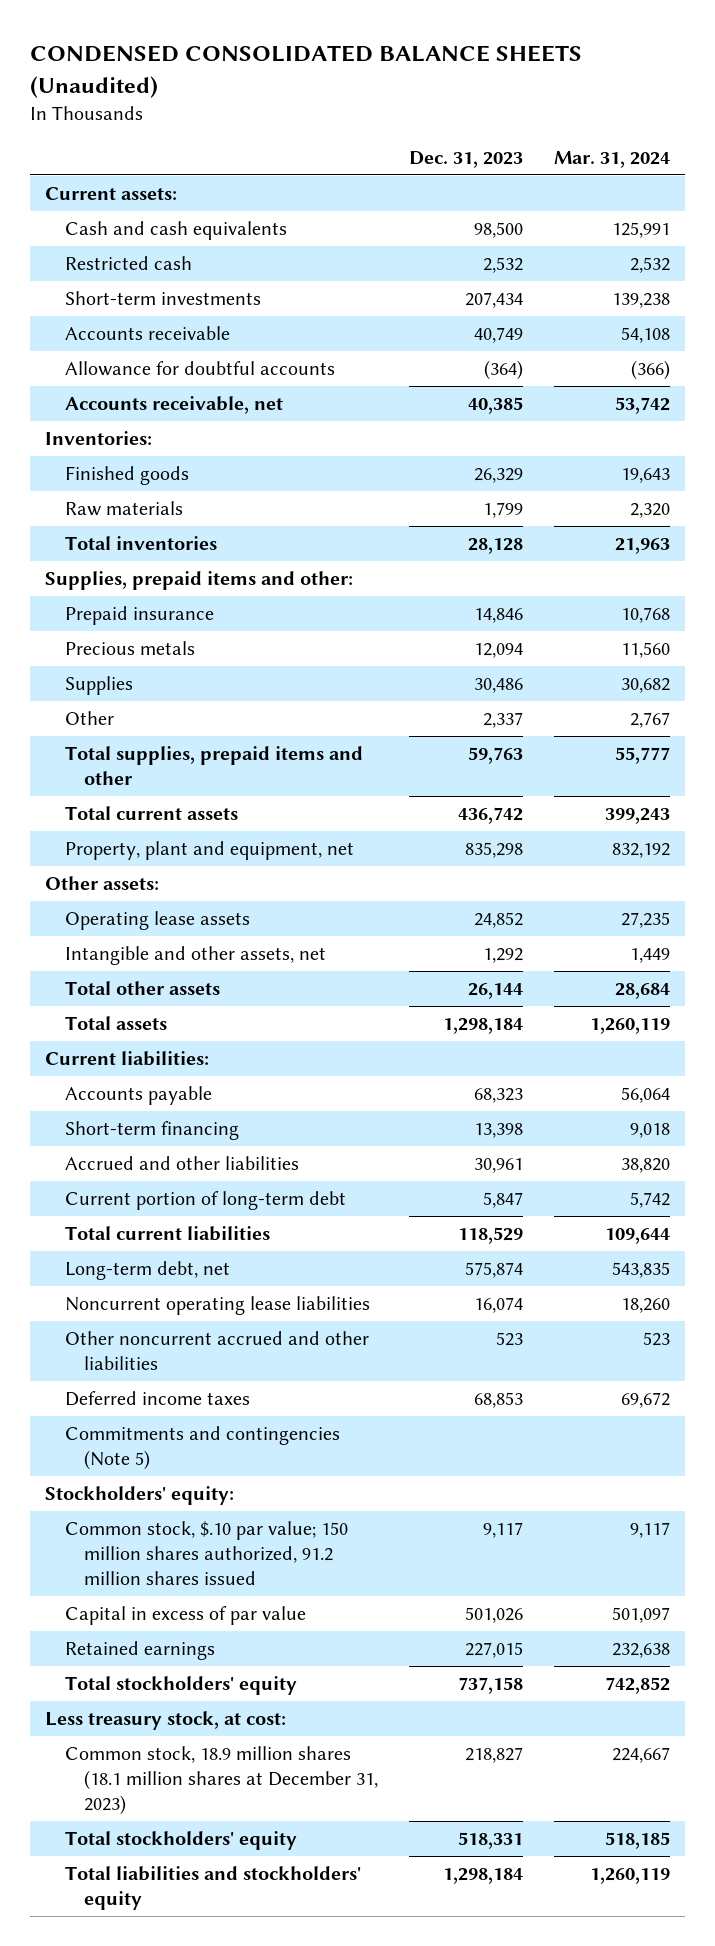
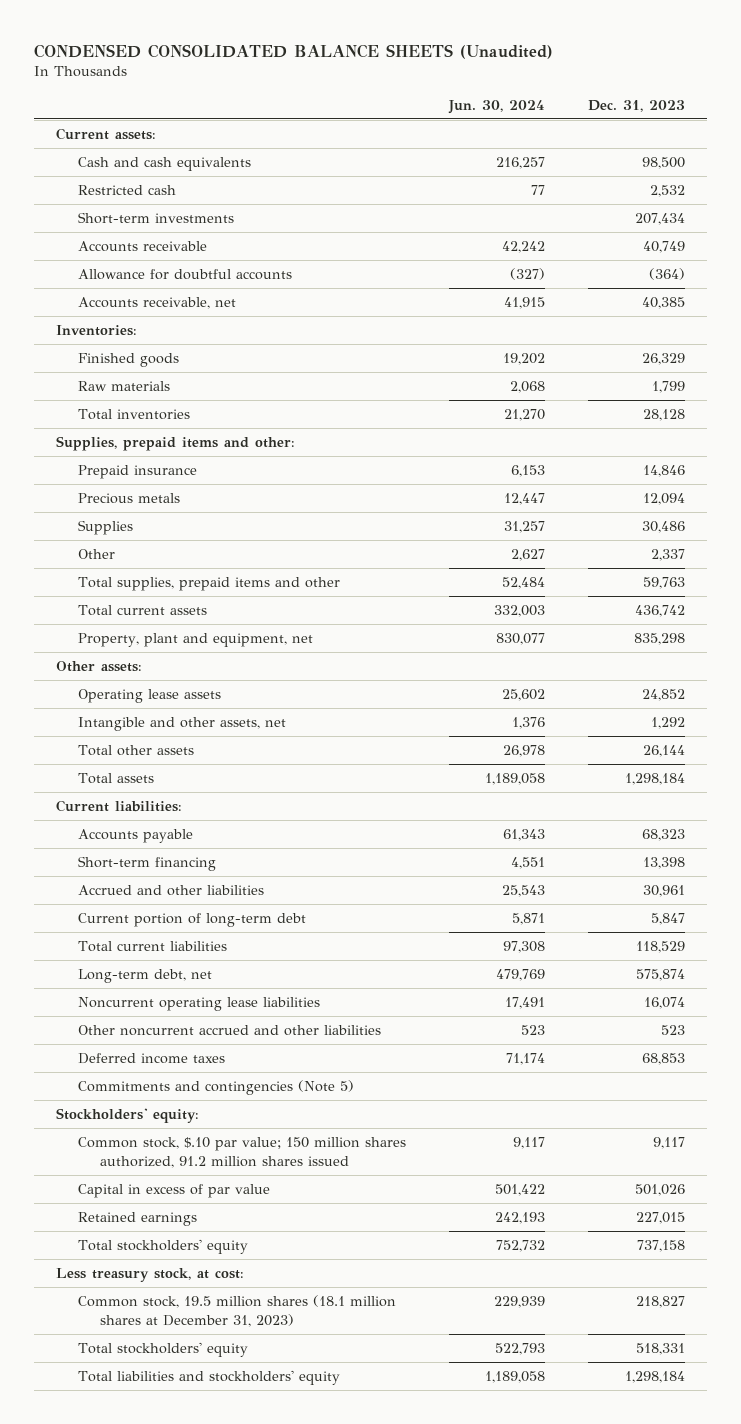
[553,151,670,169] Mar. 31, 2024 -> none
none -> [448,99,546,114] Jun. 30, 2024
[64,1745,379,1816] Common stock, 18.9 million shares (18.1 million shares at December 31, 2023) -> [77,1295,396,1327] Common stock, 19.5 million shares (18.1 million shares at December 31, 2023)

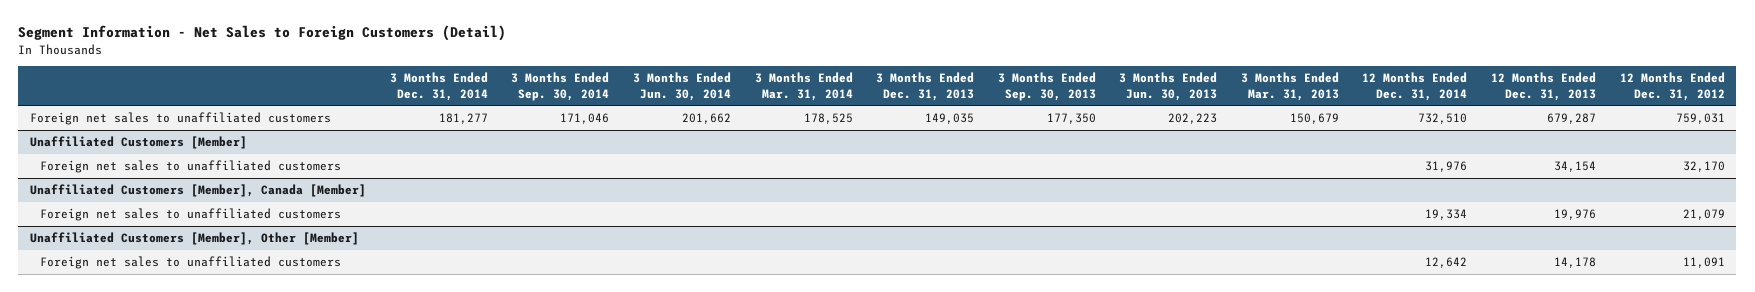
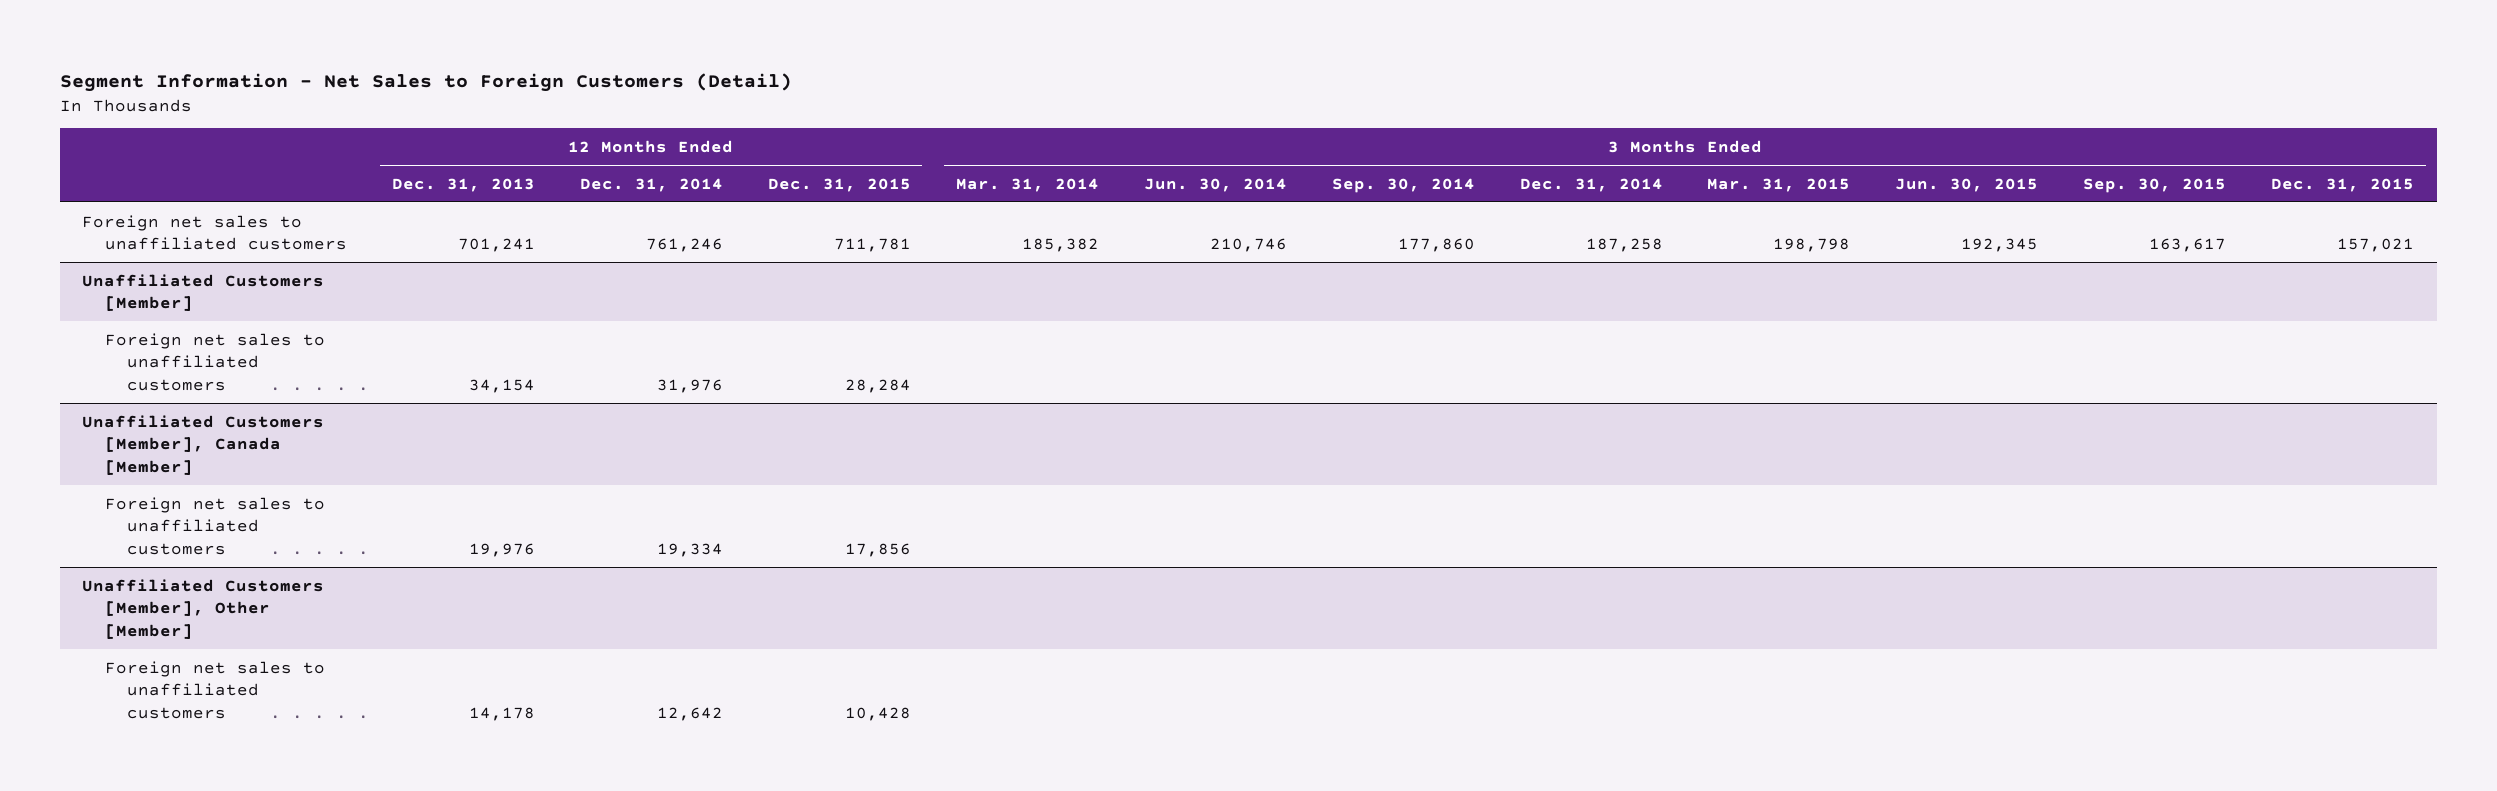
[876,72,975,101] 3 Months Ended Dec. 31, 2013 -> none
[997,72,1096,101] 3 Months Ended Sep. 30, 2013 -> none
[1119,72,1218,101] 3 Months Ended Jun. 30, 2013 -> none
[1240,72,1339,101] 3 Months Ended Mar. 31, 2013 -> none
[1619,72,1725,101] 12 Months Ended Dec. 31, 2012 -> none
none -> [767,177,911,192] Dec. 31, 2015
none -> [1707,177,1851,192] Mar. 31, 2015
none -> [1895,177,2039,192] Jun. 30, 2015
none -> [2083,177,2227,193] Sep. 30, 2015
none -> [2271,177,2415,192] Dec. 31, 2015
[438,113,488,125] 181,277 -> [1585,238,1663,253] 187,258
[560,113,610,125] 171,046 -> [1397,238,1475,253] 177,860
[681,113,731,125] 201,662 -> [1209,238,1287,253] 210,746
[803,113,853,125] 178,525 -> [1021,238,1099,253] 185,382
[1418,113,1468,125] 732,510 -> [645,238,723,253] 761,246
[1547,113,1597,125] 679,287 -> [457,238,535,253] 701,241

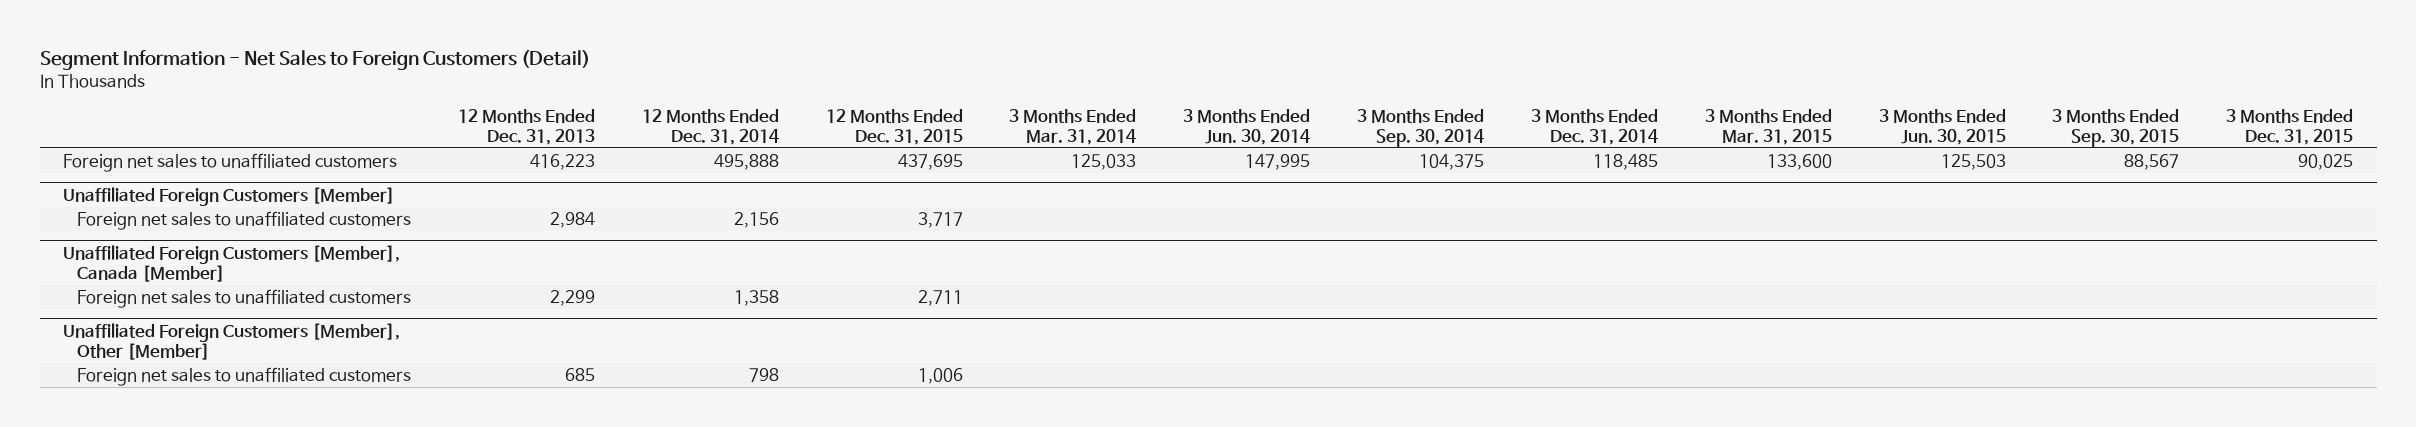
[457,238,535,253] 701,241 -> [530,153,596,170] 416,223
[645,238,723,253] 761,246 -> [713,153,779,170] 495,888
[833,238,911,253] 711,781 -> [897,153,963,170] 437,695
[1021,238,1099,253] 185,382 -> [1071,153,1137,170] 125,033
[1209,238,1287,253] 210,746 -> [1245,153,1311,170] 147,995
[1397,238,1475,253] 177,860 -> [1419,153,1485,170] 104,375
[1585,238,1663,253] 187,258 -> [1592,153,1658,170] 118,485
[1773,238,1851,253] 198,798 -> [1766,153,1832,170] 133,600
[1961,238,2039,253] 192,345 -> [1940,153,2006,170] 125,503
[2149,238,2227,253] 163,617 -> [2124,153,2180,170] 88,567
[2337,238,2415,253] 157,021 -> [2298,153,2354,170] 90,025
[82,273,325,312] Unaffiliated Customers [Member] -> [62,186,395,206] Unaffiliated Foreign Customers [Member]
[468,379,535,394] 34,154 -> [550,211,596,228] 2,984
[656,379,723,394] 31,976 -> [733,211,779,228] 2,156
[844,379,911,394] 28,284 -> [917,211,963,228] 3,717
[82,414,325,476] Unaffiliated Customers [Member], Canada [Member] -> [62,244,400,282] Unaffiliated Foreign Customers [Member], Canada [Member]
[468,543,535,558] 19,976 -> [550,289,596,306] 2,299
[656,543,723,558] 19,334 -> [733,289,779,306] 1,358
[844,543,911,558] 17,856 -> [917,289,963,306] 2,711
[82,578,325,640] Unaffiliated Customers [Member], Other [Member] -> [62,322,400,360] Unaffiliated Foreign Customers [Member], Other [Member]
[468,707,535,722] 14,178 -> [565,367,596,381] 685
[656,707,723,722] 12,642 -> [748,367,779,382] 798
[844,707,911,722] 10,428 -> [917,367,963,384] 1,006

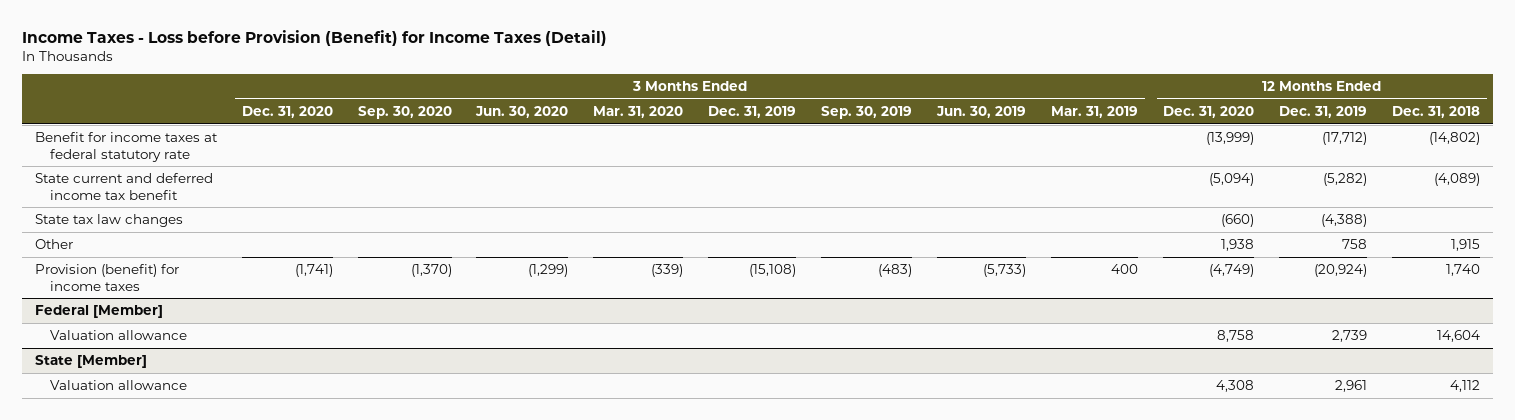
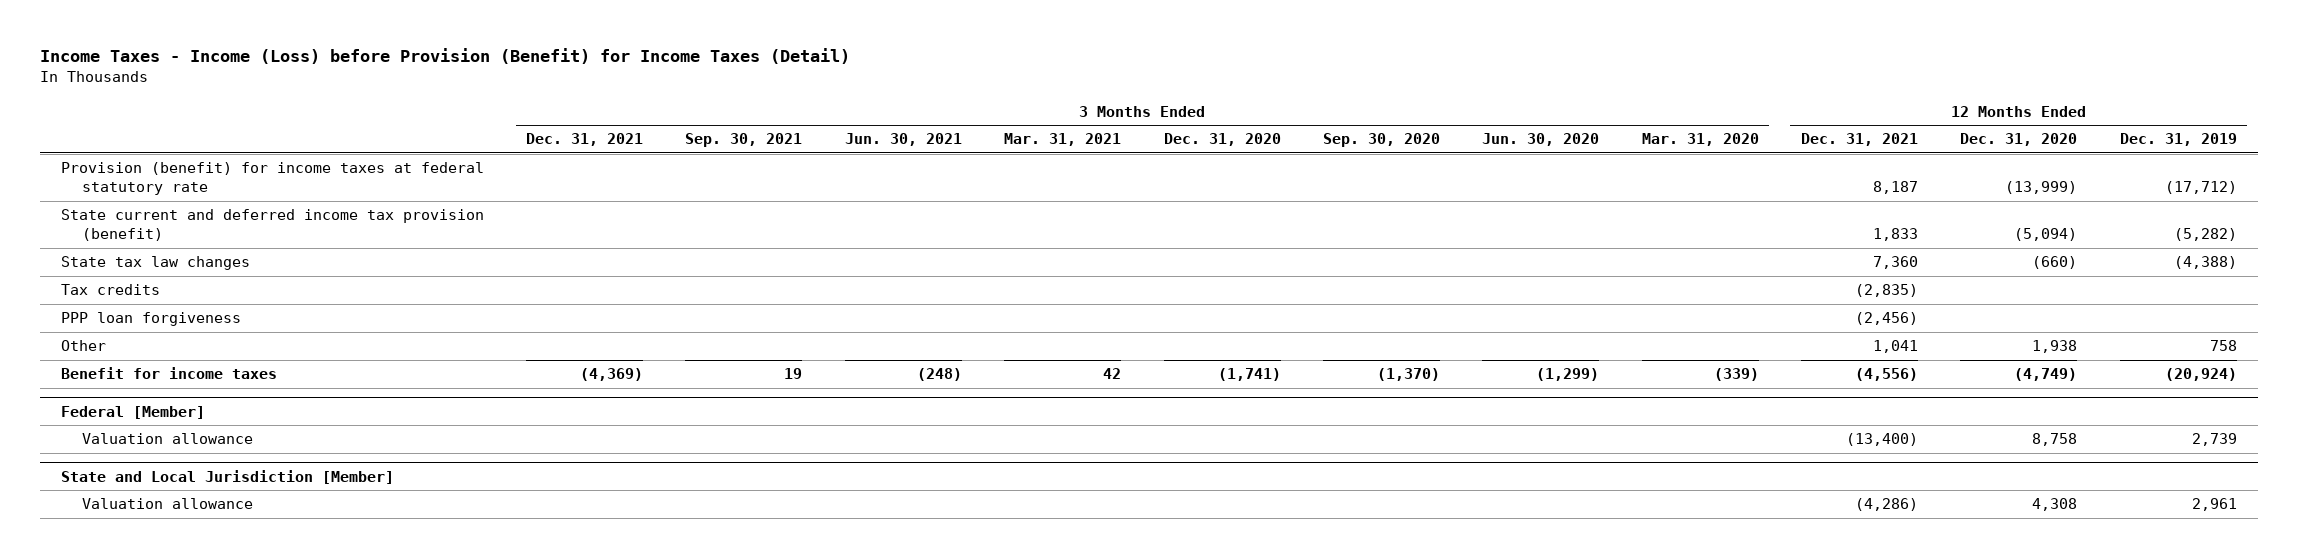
[22,29,608,46] Income Taxes - Loss before Provision (Benefit) for Income Taxes (Detail) -> [39,48,850,65] Income Taxes - Income (Loss) before Provision (Benefit) for Income Taxes (Detail)
[708,105,797,118] Dec. 31, 2019 -> none
[821,105,913,119] Sep. 30, 2019 -> none
[936,105,1027,118] Jun. 30, 2019 -> none
[1051,105,1139,118] Mar. 31, 2019 -> none
[1392,105,1481,118] Dec. 31, 2018 -> none
none -> [526,133,644,147] Dec. 31, 2021
none -> [685,133,803,148] Sep. 30, 2021
none -> [844,133,962,147] Jun. 30, 2021
none -> [1004,133,1122,147] Mar. 31, 2021
none -> [1801,133,1919,147] Dec. 31, 2021
[34,131,218,162] Benefit for income taxes at federal statutory rate -> [60,162,484,196] Provision (benefit) for income taxes at federal statutory rate
[34,172,213,200] State current and deferred income tax benefit -> [60,209,484,242] State current and deferred income tax provision (benefit)
none -> [60,284,160,296] Tax credits
none -> [60,312,241,327] PPP loan forgiveness
[34,263,179,291] Provision (benefit) for income taxes -> [60,367,277,380] Benefit for income taxes
[34,354,147,368] State [Member] -> [60,469,394,484] State and Local Jurisdiction [Member]

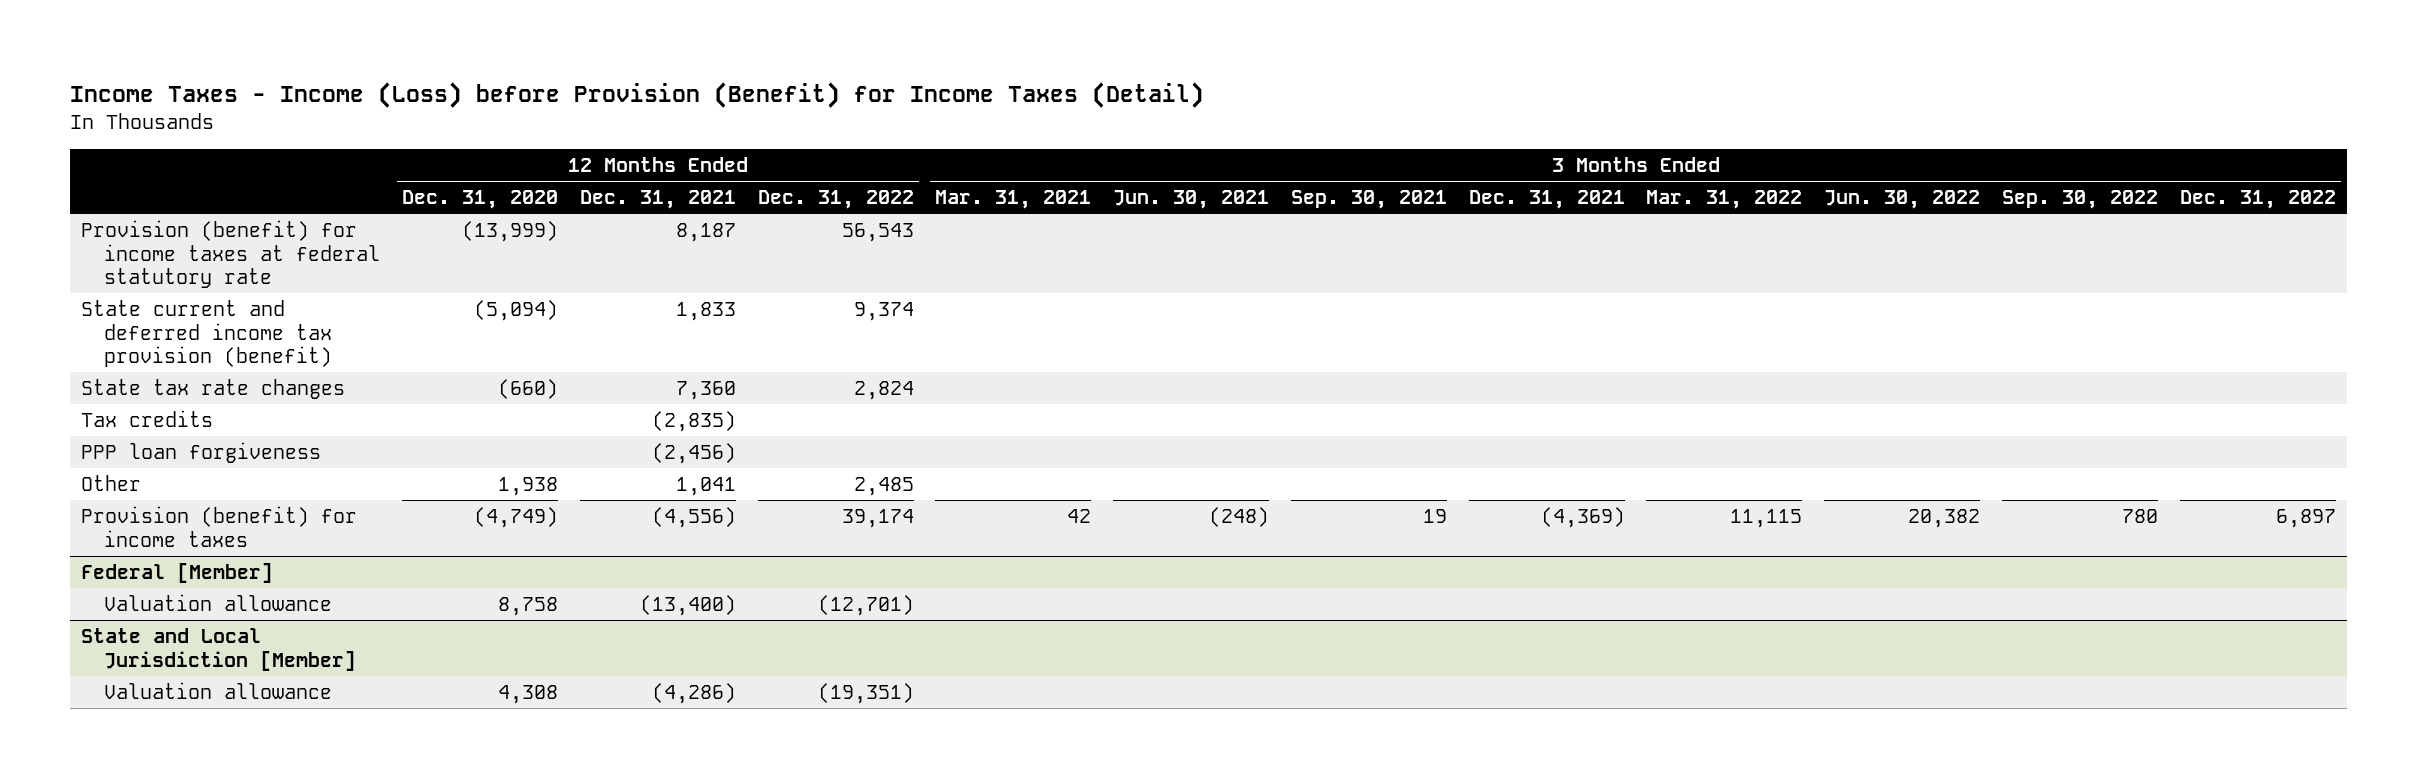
[1163,133,1281,147] Dec. 31, 2020 -> none
[1322,133,1440,148] Sep. 30, 2020 -> none
[1482,133,1600,147] Jun. 30, 2020 -> none
[1641,133,1759,147] Mar. 31, 2020 -> none
[2119,133,2237,147] Dec. 31, 2019 -> none
none -> [757,190,914,210] Dec. 31, 2022
none -> [1646,190,1803,210] Mar. 31, 2022
none -> [1824,190,1981,210] Jun. 30, 2022
none -> [2001,190,2158,210] Sep. 30, 2022
none -> [2179,190,2336,210] Dec. 31, 2022
[60,256,250,271] State tax law changes -> [81,379,346,400] State tax rate changes
[60,367,277,380] Benefit for income taxes -> [81,506,358,547] Provision (benefit) for income taxes

